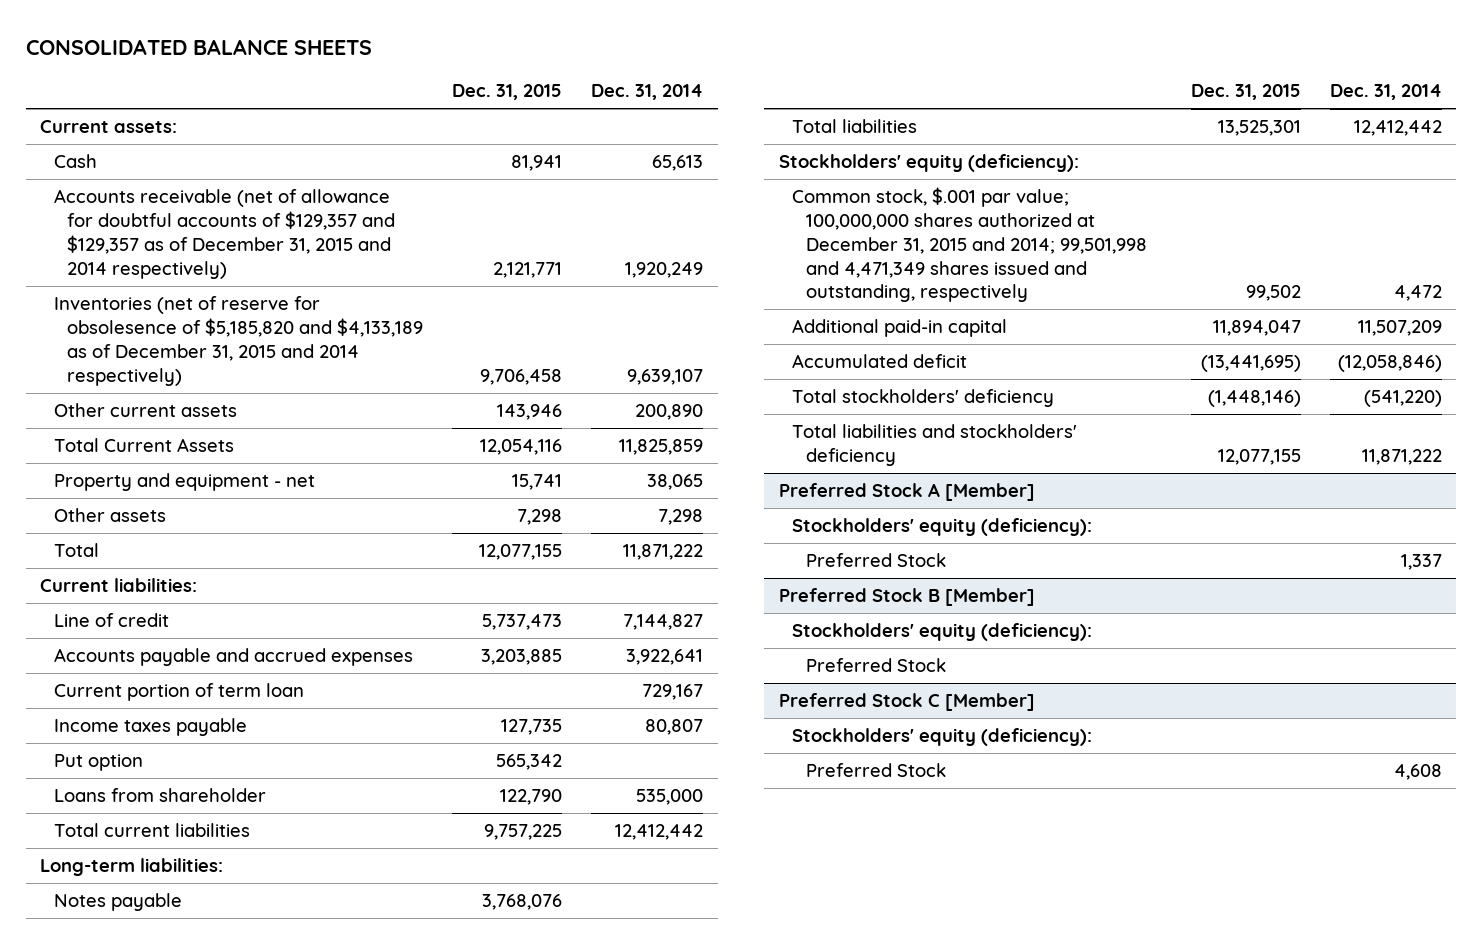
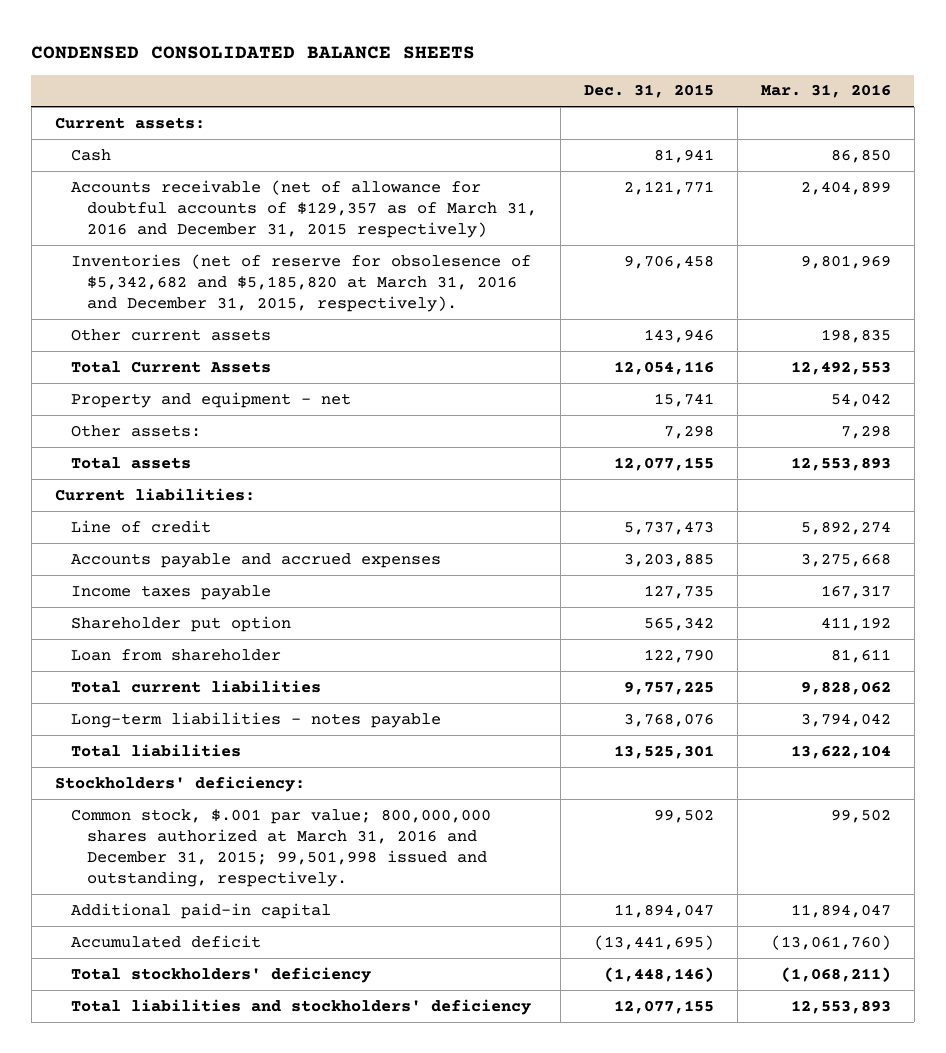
[25,38,372,55] CONSOLIDATED BALANCE SHEETS -> [31,45,476,59] CONDENSED CONSOLIDATED BALANCE SHEETS
[591,84,704,101] Dec. 31, 2014 -> none
none -> [760,84,891,99] Mar. 31, 2016
[53,189,396,279] Accounts receivable (net of allowance for doubtful accounts of $129,357 and $129,357 as of December 31, 2015 and 2014 respectively) -> [70,179,537,239] Accounts receivable (net of allowance for doubtful accounts of $129,357 as of March 31, 2016 and December 31, 2015 respectively)
[53,296,424,386] Inventories (net of reserve for obsolesence of $5,185,820 and $4,133,189 as of December 31, 2015 and 2014 respectively) -> [70,253,531,313] Inventories (net of reserve for obsolesence of $5,342,682 and $5,185,820 at March 31, 2016 and December 31, 2015, respectively).
[53,508,166,523] Other assets -> [70,424,201,437] Other assets:
[53,543,99,558] Total -> [70,456,191,469] Total assets
[53,683,304,702] Current portion of term loan -> none
[53,754,143,772] Put option -> [70,615,291,632] Shareholder put option
[53,788,266,803] Loans from shareholder -> [70,648,281,661] Loan from shareholder
[40,858,224,877] Long-term liabilities: -> none
[53,893,182,912] Notes payable -> [70,711,441,728] Long-term liabilities - notes payable
[778,154,1079,173] Stockholders' equity (deficiency): -> [54,775,305,792] Stockholders' deficiency:
[792,187,1147,303] Common stock, $.001 par value; 100,000,000 shares authorized at December 31, 2015 and 2014; 99,501,998 and 4,471,349 shares issued and outstanding, respectively -> [70,808,491,888] Common stock, $.001 par value; 800,000,000 shares authorized at March 31, 2016 and December 31, 2015; 99,501,998 issued and outstanding, respectively.
[778,483,1035,502] Preferred Stock A [Member] -> none
[792,518,1093,537] Stockholders' equity (deficiency): -> none
[805,553,946,568] Preferred Stock -> none
[778,588,1035,607] Preferred Stock B [Member] -> none
[792,623,1093,642] Stockholders' equity (deficiency): -> none
[805,658,946,673] Preferred Stock -> none
[778,693,1035,712] Preferred Stock C [Member] -> none
[792,728,1093,747] Stockholders' equity (deficiency): -> none
[805,763,946,778] Preferred Stock -> none

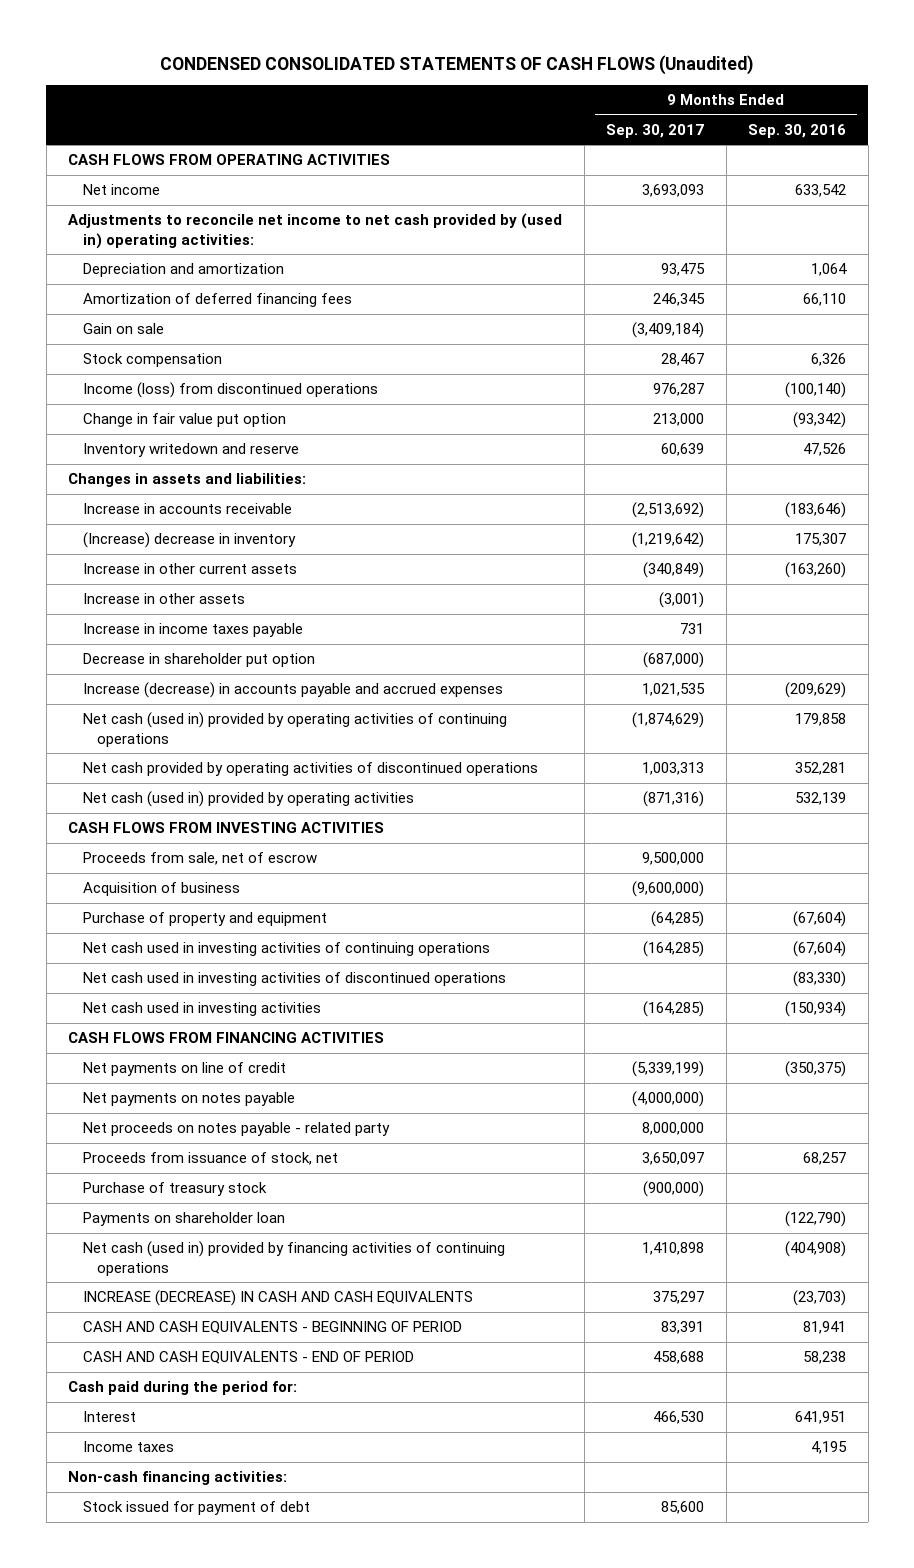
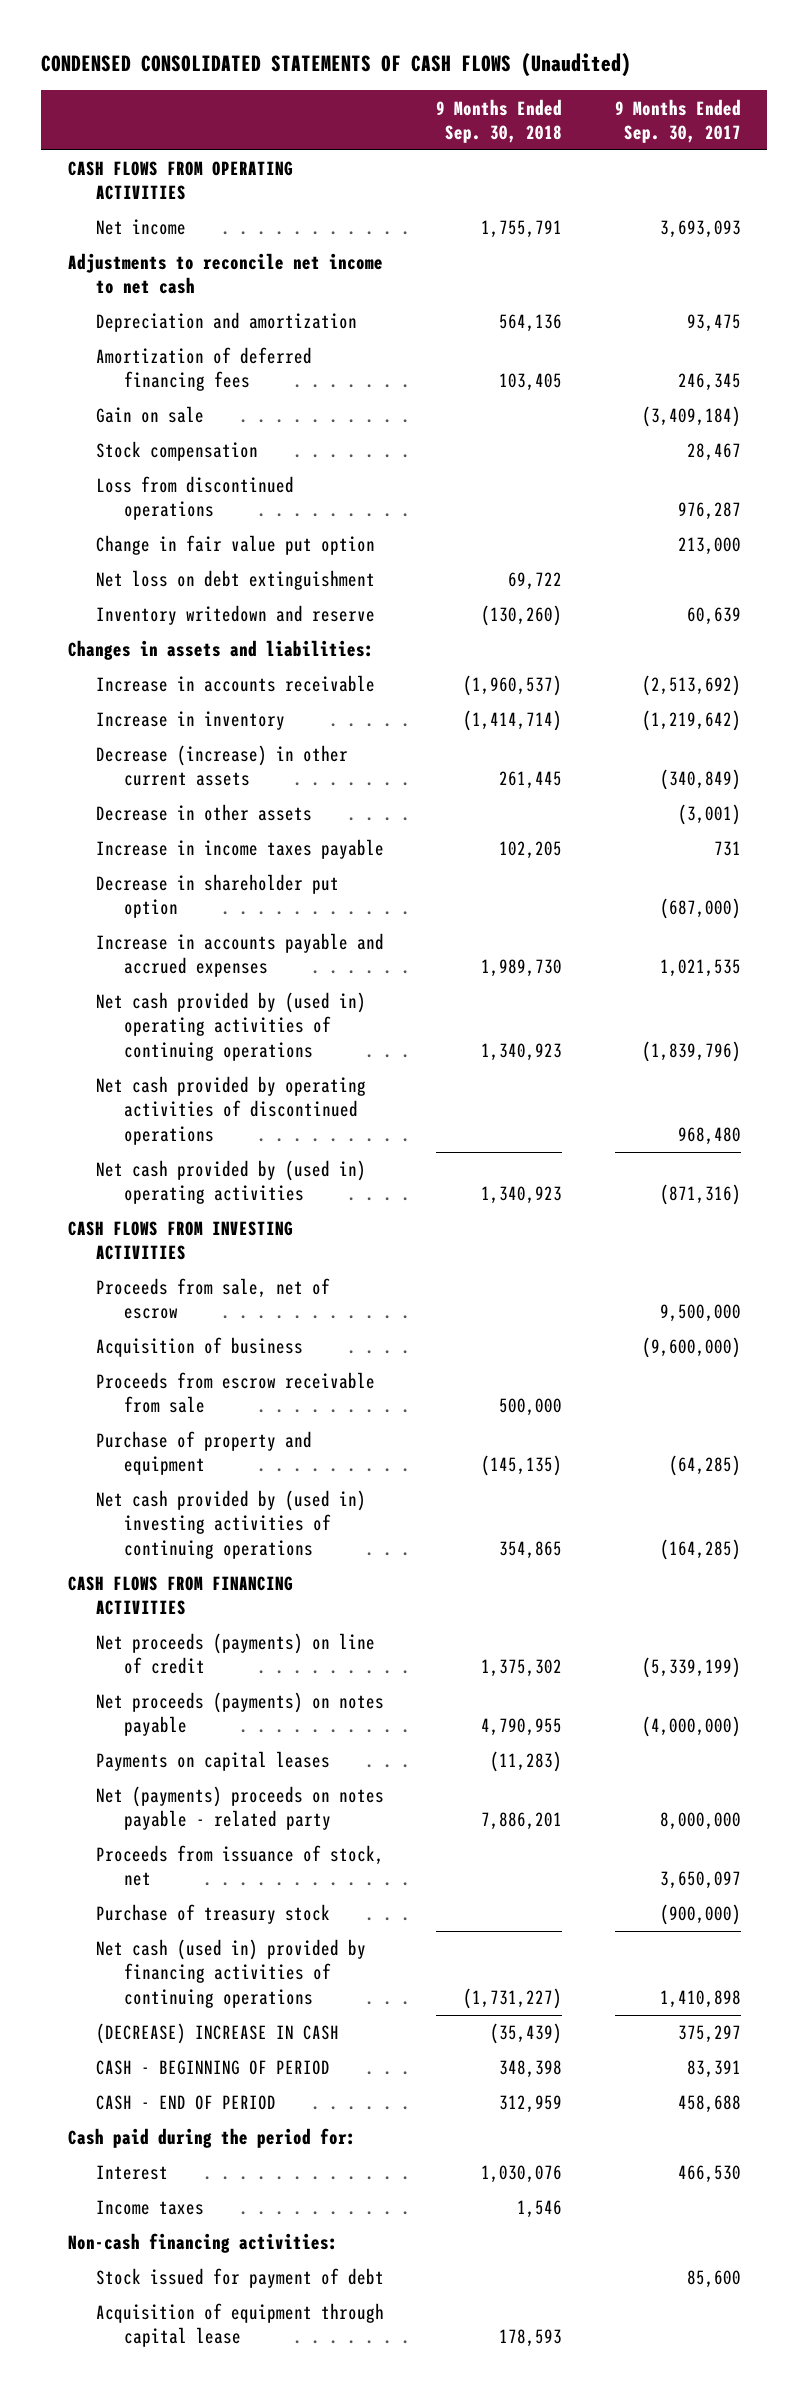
[748,123,847,138] Sep. 30, 2016 -> none
none -> [436,98,563,143] 9 Months Ended Sep. 30, 2018
[68,213,563,249] Adjustments to reconcile net income to net cash provided by (used in) operating activities: -> [67,253,383,295] Adjustments to reconcile net income to net cash
[82,382,378,399] Income (loss) from discontinued operations -> [95,476,294,521] Loss from discontinued operations
none -> [95,570,375,591] Net loss on debt extinguishment
[82,532,296,549] (Increase) decrease in inventory -> [95,711,285,731] Increase in inventory
[82,563,297,575] Increase in other current assets -> [95,745,348,787] Decrease (increase) in other current assets
[82,593,245,605] Increase in other assets -> [95,804,312,822] Decrease in other assets
[82,682,503,699] Increase (decrease) in accounts payable and accrued expenses -> [95,933,384,978] Increase in accounts payable and accrued expenses
[82,712,507,747] Net cash (used in) provided by operating activities of continuing operations -> [95,992,366,1061] Net cash provided by (used in) operating activities of continuing operations
[632,712,705,729] (1,874,629) -> [642,1040,742,1062] (1,839,796)
[642,762,705,776] 1,003,313 -> [678,1126,742,1145] 968,480
[82,791,414,808] Net cash (used in) provided by operating activities -> [95,1160,366,1205] Net cash provided by (used in) operating activities
none -> [95,1372,375,1414] Proceeds from escrow receivable from sale
[82,942,490,957] Net cash used in investing activities of continuing operations -> none
[82,972,506,987] Net cash used in investing activities of discontinued operations -> none
[82,1002,321,1017] Net cash used in investing activities -> [95,1490,366,1559] Net cash provided by (used in) investing activities of continuing operations
[82,1062,286,1077] Net payments on line of credit -> [95,1633,375,1675] Net proceeds (payments) on line of credit
[82,1092,295,1107] Net payments on notes payable -> [95,1692,384,1737] Net proceeds (payments) on notes payable
none -> [95,1751,330,1772] Payments on capital leases
[82,1122,390,1137] Net proceeds on notes payable - related party -> [95,1786,384,1831] Net (payments) proceeds on notes payable - related party
[82,1212,285,1227] Payments on shareholder loan -> none
[82,1290,473,1307] INCREASE (DECREASE) IN CASH AND CASH EQUIVALENTS -> [95,2023,339,2045] (DECREASE) INCREASE IN CASH
[82,1321,462,1335] CASH AND CASH EQUIVALENTS - BEGINNING OF PERIOD -> [95,2060,330,2076] CASH - BEGINNING OF PERIOD
[82,1351,414,1365] CASH AND CASH EQUIVALENTS - END OF PERIOD -> [95,2095,276,2111] CASH - END OF PERIOD
none -> [95,2303,384,2348] Acquisition of equipment through capital lease

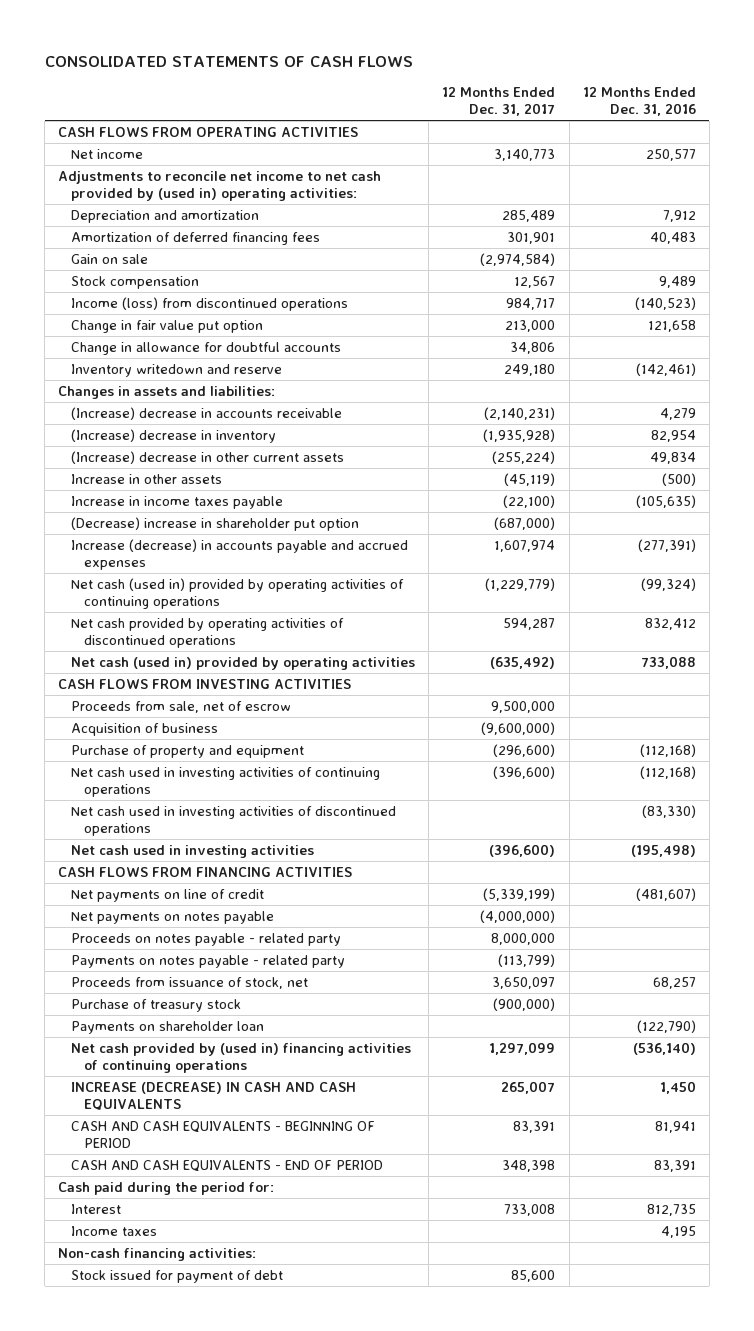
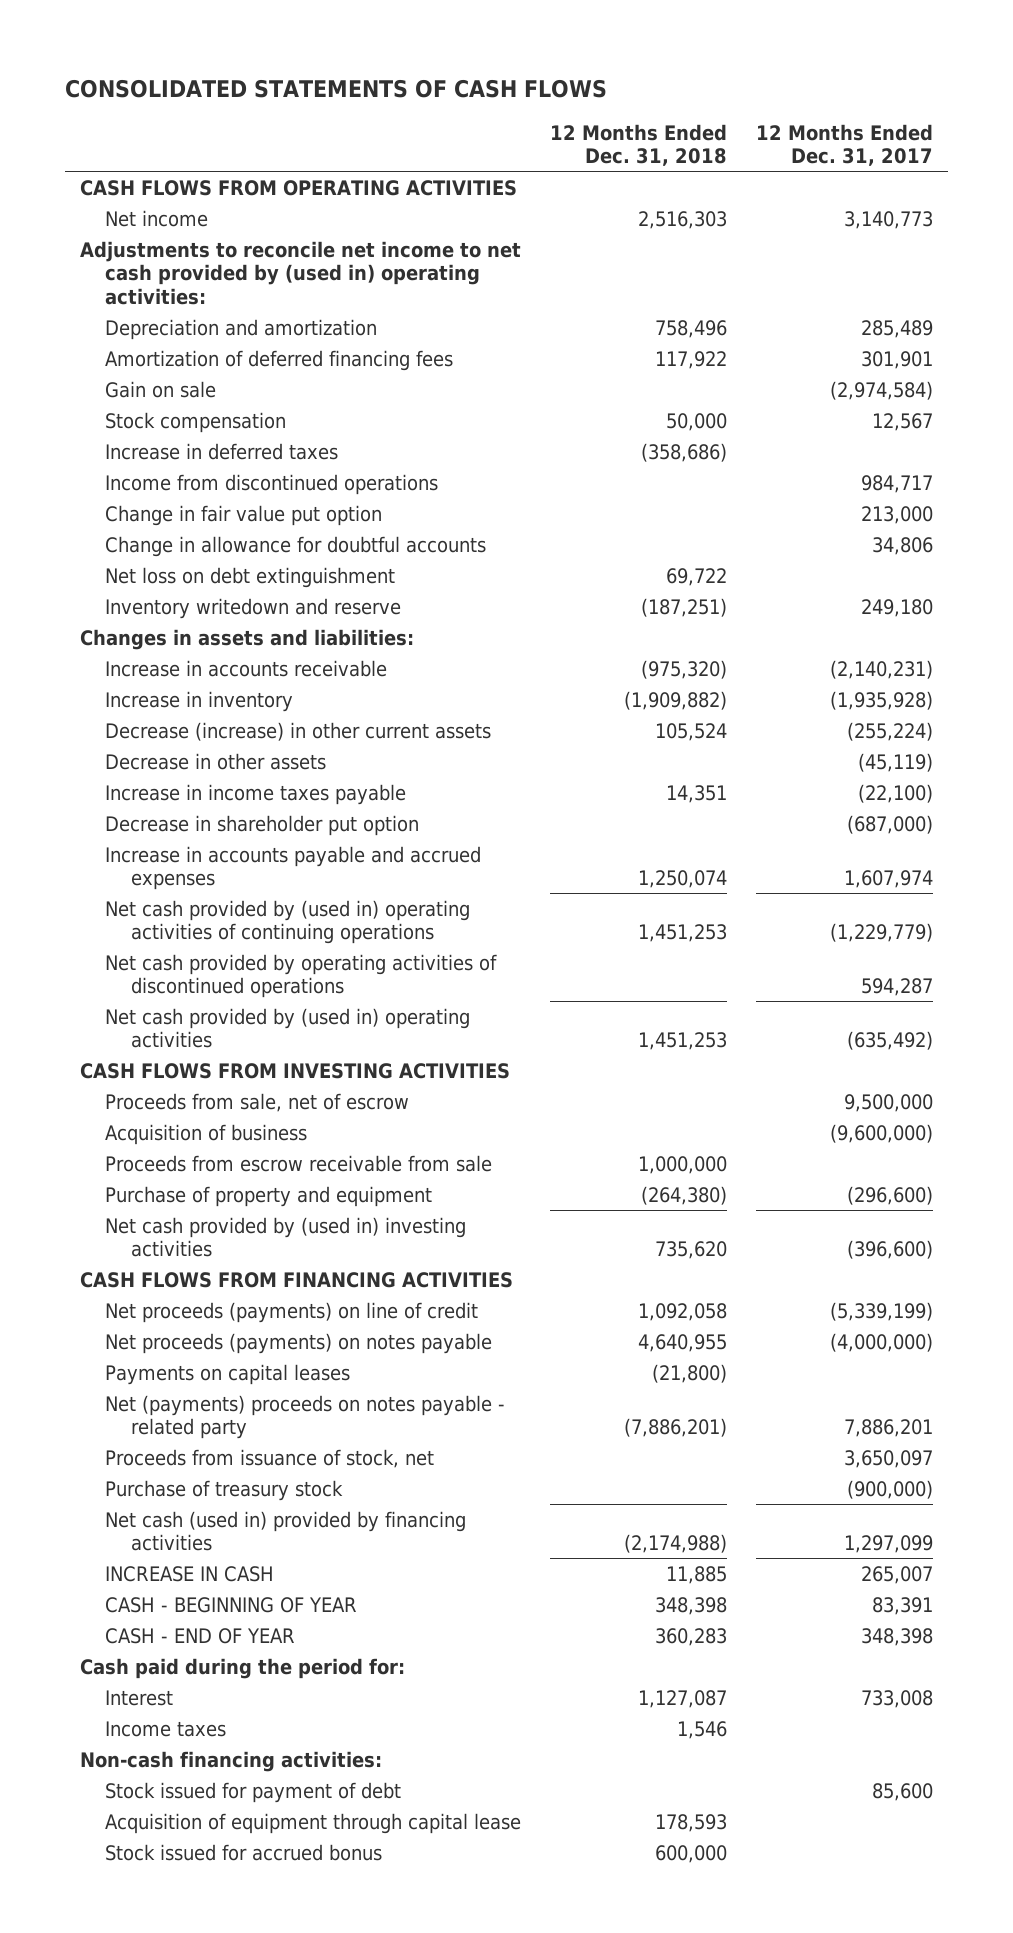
[582,87,696,117] 12 Months Ended Dec. 31, 2016 -> none
none -> [550,123,728,167] 12 Months Ended Dec. 31, 2018
none -> [105,442,339,460] Increase in deferred taxes
[71,297,349,312] Income (loss) from discontinued operations -> [105,473,439,495] Income from discontinued operations
none -> [105,566,396,588] Net loss on debt extinguishment
[71,407,343,421] (Increase) decrease in accounts receivable -> [105,659,388,677] Increase in accounts receivable
[71,429,277,444] (Increase) decrease in inventory -> [105,690,294,712] Increase in inventory
[71,451,345,465] (Increase) decrease in other current assets -> [105,721,492,741] Decrease (increase) in other current assets
[71,474,223,485] Increase in other assets -> [105,752,327,770] Decrease in other assets
[71,517,360,532] (Decrease) increase in shareholder put option -> [105,814,420,836] Decrease in shareholder put option
[71,539,409,570] Increase (decrease) in accounts payable and accrued expenses -> [105,845,482,891] Increase in accounts payable and accrued expenses
[71,578,405,609] Net cash (used in) provided by operating activities of continuing operations -> [105,899,471,945] Net cash provided by (used in) operating activities of continuing operations
[71,657,416,671] Net cash (used in) provided by operating activities -> [105,1007,471,1049] Net cash provided by (used in) operating activities
none -> [105,1154,493,1172] Proceeds from escrow receivable from sale
[71,767,381,797] Net cash used in investing activities of continuing operations -> none
[71,806,397,836] Net cash used in investing activities of discontinued operations -> none
[71,845,315,859] Net cash used in investing activities -> [105,1216,467,1258] Net cash provided by (used in) investing activities
[71,933,342,947] Proceeds on notes payable - related party -> none
[71,889,265,903] Net payments on line of credit -> [105,1301,479,1323] Net proceeds (payments) on line of credit
[71,911,275,925] Net payments on notes payable -> [105,1332,493,1354] Net proceeds (payments) on notes payable
none -> [105,1363,351,1385] Payments on capital leases
[71,955,346,969] Payments on notes payable - related party -> [105,1394,506,1440] Net (payments) proceeds on notes payable - related party
[498,954,556,968] (113,799) -> [844,1419,934,1438] 7,886,201
[71,1021,265,1035] Payments on shareholder loan -> none
[71,1043,412,1073] Net cash provided by (used in) financing activities of continuing operations -> [105,1510,467,1552] Net cash (used in) provided by financing activities
[71,1082,357,1110] INCREASE (DECREASE) IN CASH AND CASH EQUIVALENTS -> [105,1565,275,1582] INCREASE IN CASH
[71,1121,376,1148] CASH AND CASH EQUIVALENTS - BEGINNING OF PERIOD -> [105,1596,358,1613] CASH - BEGINNING OF YEAR
[71,1160,384,1173] CASH AND CASH EQUIVALENTS - END OF PERIOD -> [105,1627,296,1644] CASH - END OF YEAR
none -> [105,1812,522,1834] Acquisition of equipment through capital lease
none -> [105,1843,383,1861] Stock issued for accrued bonus

